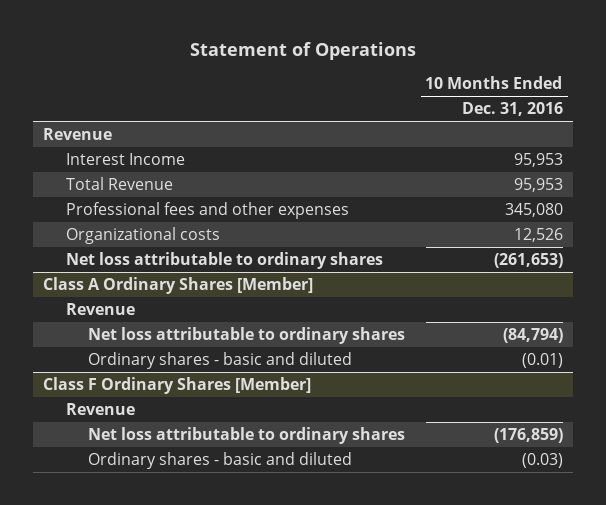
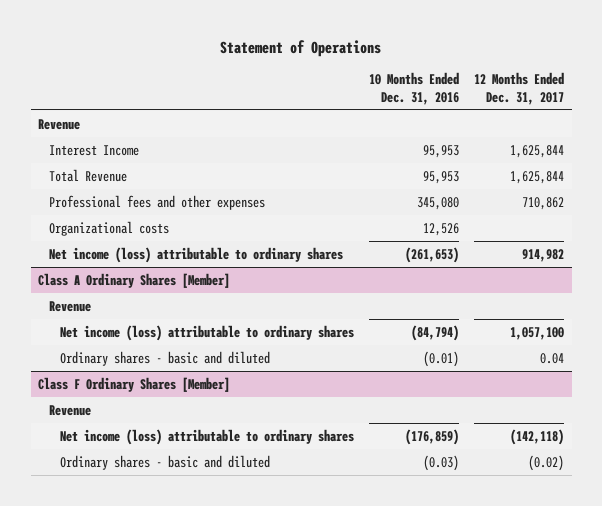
none -> [473,72,564,106] 12 Months Ended Dec. 31, 2017
[65,251,383,269] Net loss attributable to ordinary shares -> [49,246,344,263] Net income (loss) attributable to ordinary shares
[88,326,406,344] Net loss attributable to ordinary shares -> [59,324,354,341] Net income (loss) attributable to ordinary shares
[88,426,406,444] Net loss attributable to ordinary shares -> [59,428,354,445] Net income (loss) attributable to ordinary shares

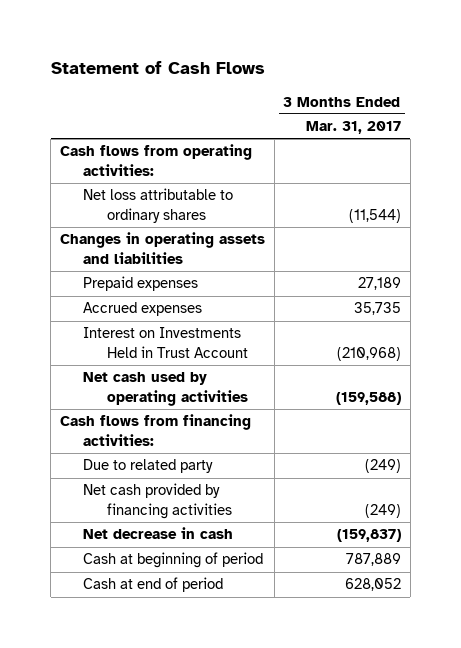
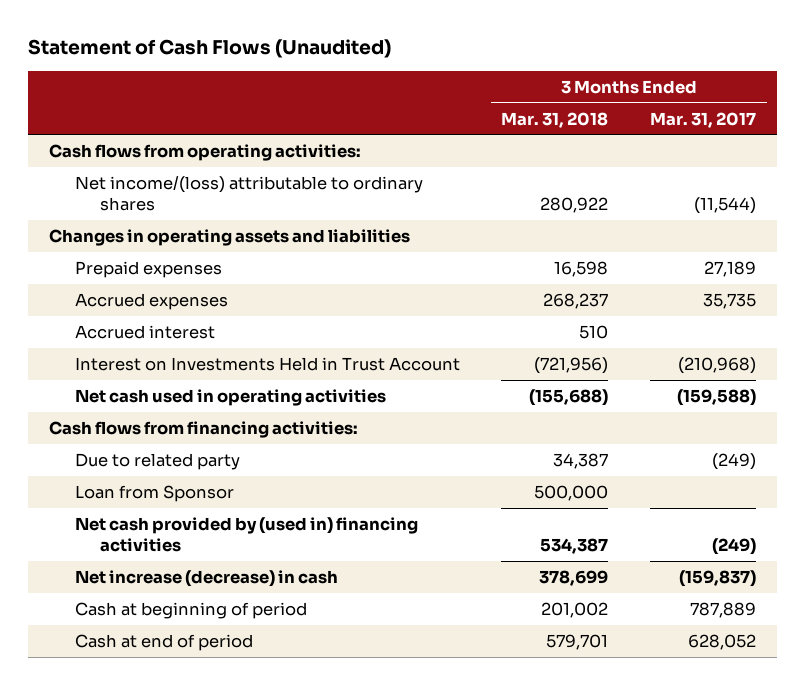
[50,60,265,74] Statement of Cash Flows -> [28,39,392,59] Statement of Cash Flows (Unaudited)
none -> [501,111,609,128] Mar. 31, 2018
[83,188,234,223] Net loss attributable to ordinary shares -> [74,176,423,212] Net income/(loss) attributable to ordinary shares
none -> [74,325,215,340] Accrued interest
[83,372,248,406] Net cash used by operating activities -> [74,389,386,407] Net cash used in operating activities
none -> [74,485,234,503] Loan from Sponsor
[83,483,232,519] Net cash provided by financing activities -> [74,517,418,553] Net cash provided by (used in) financing activities
[83,527,234,540] Net decrease in cash -> [74,570,338,588] Net increase (decrease) in cash

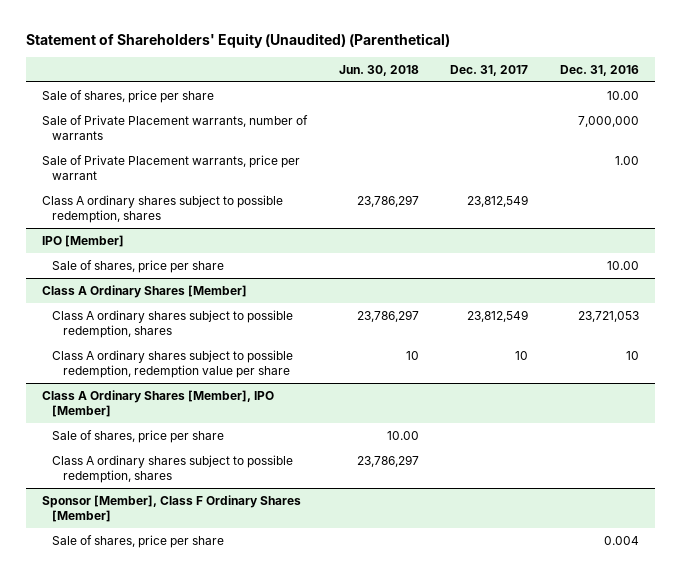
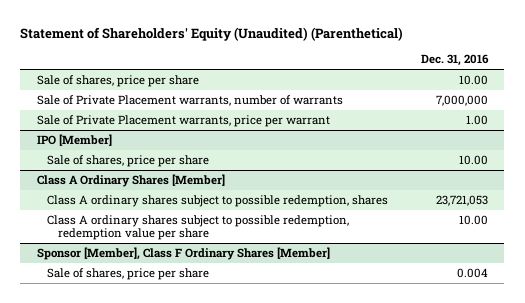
[338,64,419,76] Jun. 30, 2018 -> none
[450,64,529,76] Dec. 31, 2017 -> none
[42,194,284,224] Class A ordinary shares subject to possible redemption, shares -> none
[42,389,275,418] Class A Ordinary Shares [Member], IPO [Member] -> none
[52,429,225,443] Sale of shares, price per share -> none
[52,454,294,484] Class A ordinary shares subject to possible redemption, shares -> none
[626,350,640,360] 10 -> [459,214,489,225] 10.00

